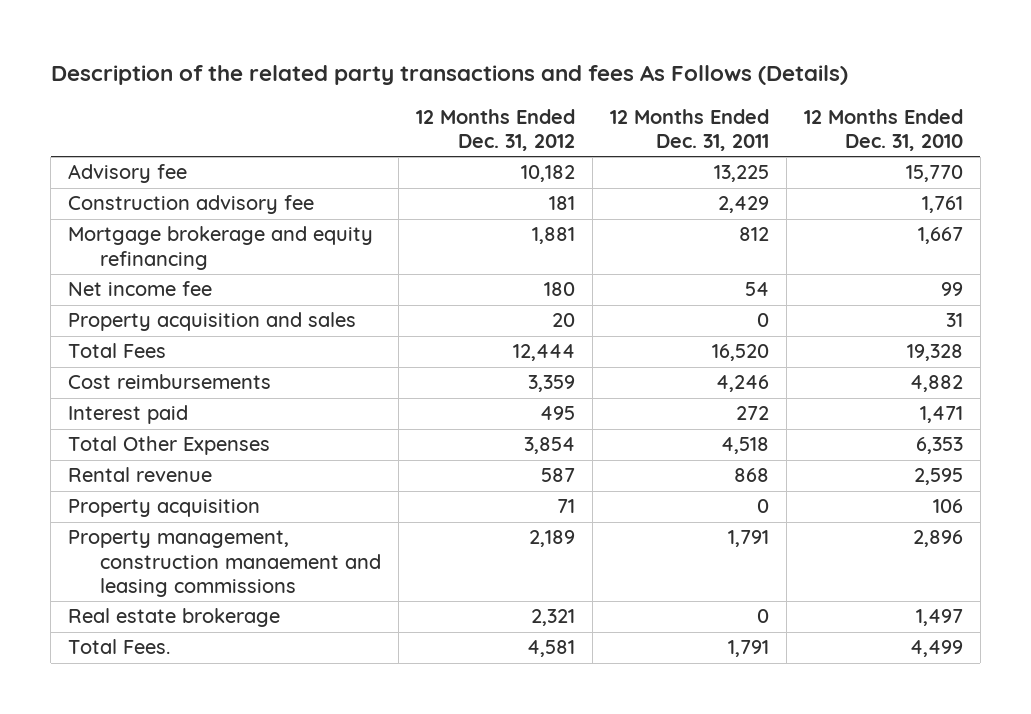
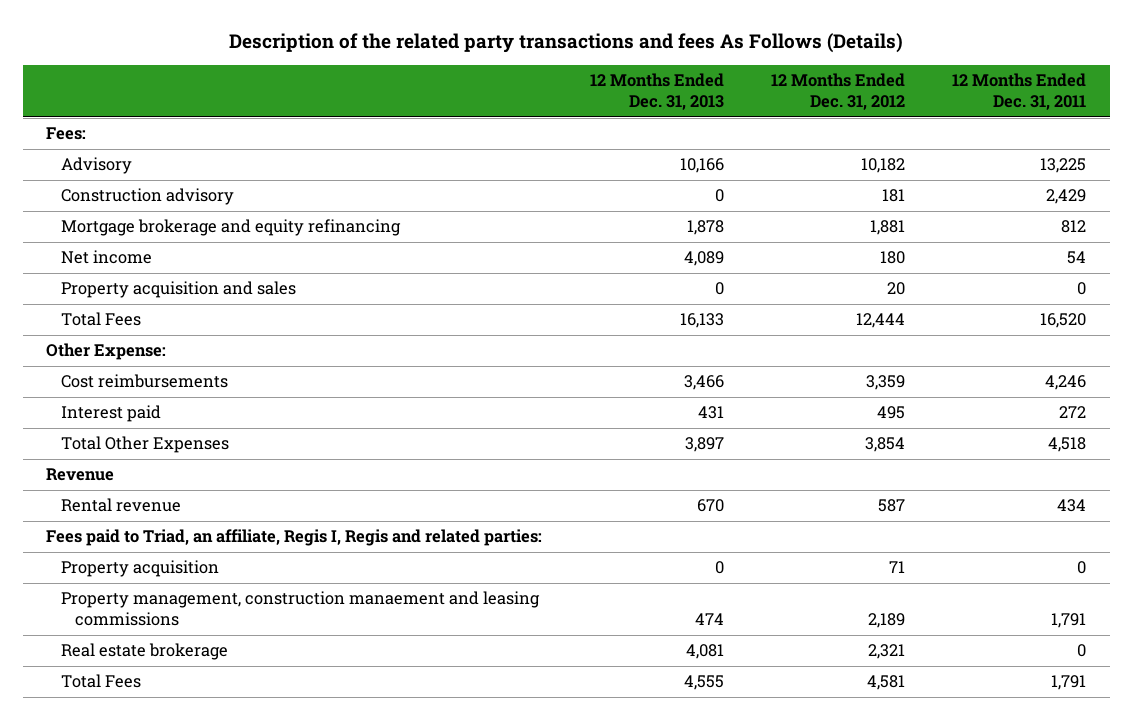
[803,108,963,152] 12 Months Ended Dec. 31, 2010 -> none
none -> [589,73,724,111] 12 Months Ended Dec. 31, 2013
none -> [46,127,87,141] Fees:
[68,164,188,184] Advisory fee -> [60,157,132,175] Advisory
[68,195,315,215] Construction advisory fee -> [60,188,234,206] Construction advisory
[68,281,213,297] Net income fee -> [60,250,152,265] Net income
none -> [46,343,167,361] Other Expense:
none -> [46,468,115,482] Revenue
[733,468,769,483] 868 -> [1057,499,1087,513] 434
none -> [46,529,543,547] Fees paid to Triad, an affiliate, Regis I, Regis and related parties:
[68,639,171,655] Total Fees. -> [60,674,141,689] Total Fees

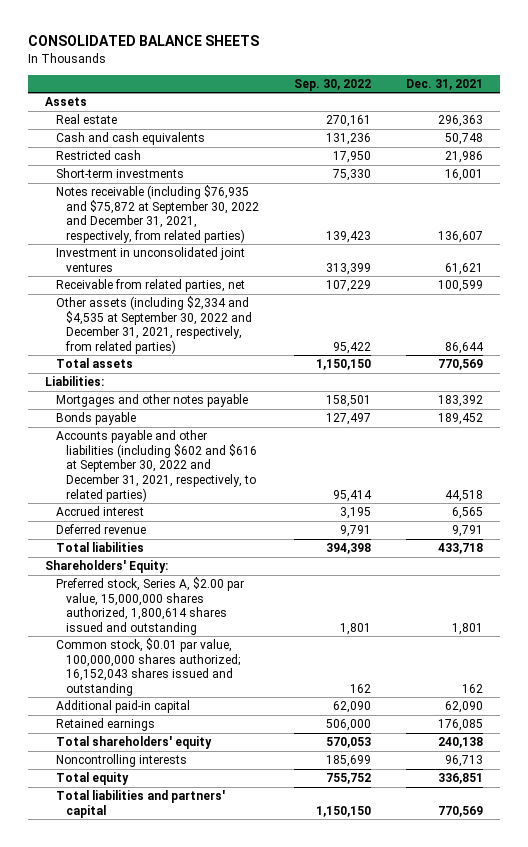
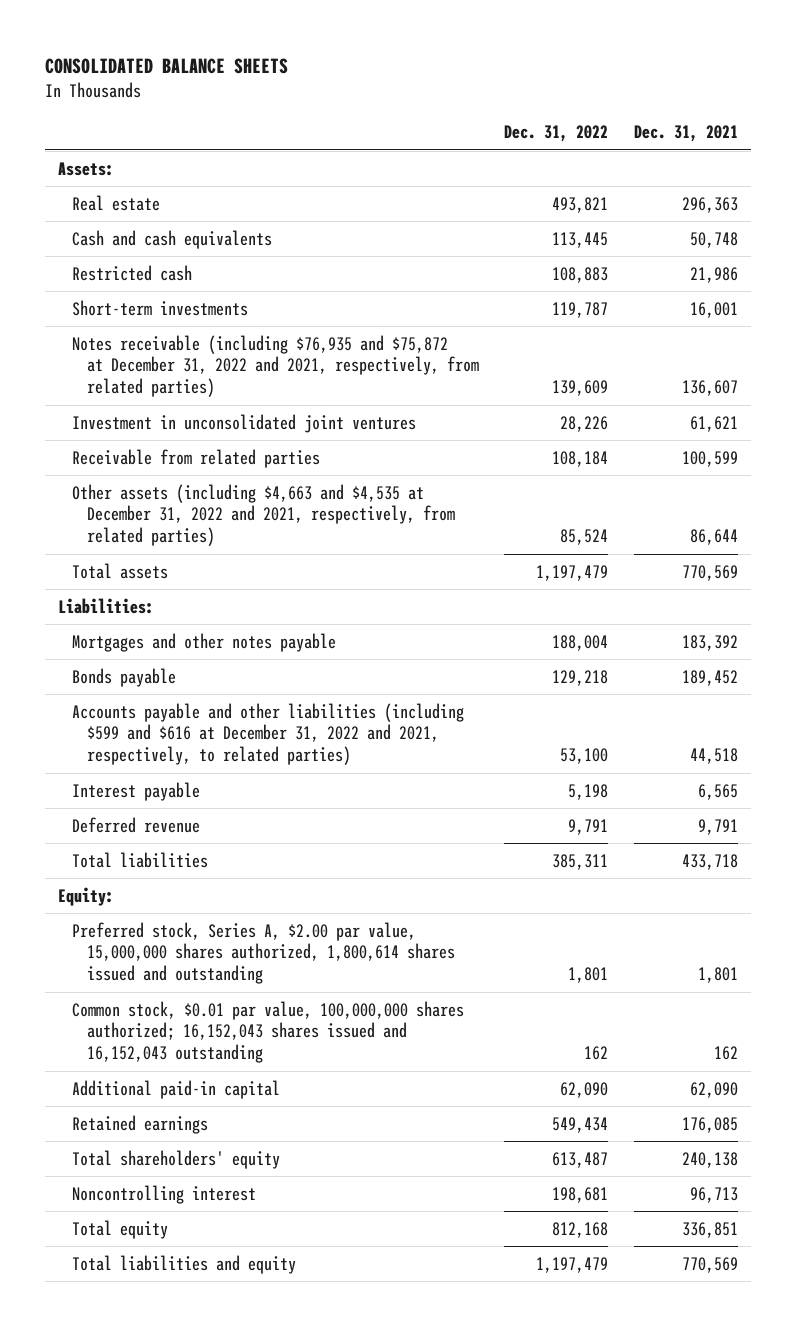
[294,78,372,91] Sep. 30, 2022 -> none
none -> [504,125,609,143] Dec. 31, 2022
[45,97,88,107] Assets -> [57,161,114,176] Assets:
[55,185,260,243] Notes receivable (including $76,935 and $75,872 at September 30, 2022 and December 31, 2021, respectively, from related parties) -> [72,334,479,397] Notes receivable (including $76,935 and $75,872 at December 31, 2022 and 2021, respectively, from related parties)
[55,279,245,293] Receivable from related parties, net -> [72,448,321,468] Receivable from related parties
[55,296,253,354] Other assets (including $2,334 and $4,535 at September 30, 2022 and December 31, 2021, respectively, from related parties) -> [72,483,455,546] Other assets (including $4,663 and $4,535 at December 31, 2022 and 2021, respectively, from related parties)
[55,430,258,502] Accounts payable and other liabilities (including $602 and $616 at September 30, 2022 and December 31, 2021, respectively, to related parties) -> [72,702,465,765] Accounts payable and other liabilities (including $599 and $616 at December 31, 2022 and 2021, respectively, to related parties)
[55,506,144,517] Accrued interest -> [72,781,201,801] Interest payable
[45,560,169,574] Shareholders' Equity: -> [57,886,114,906] Equity:
[55,638,241,696] Common stock, $0.01 par value, 100,000,000 shares authorized; 16,152,043 shares issued and outstanding -> [72,1000,465,1063] Common stock, $0.01 par value, 100,000,000 shares authorized; 16,152,043 shares issued and 16,152,043 outstanding
[55,754,187,768] Noncontrolling interests -> [72,1184,257,1204] Noncontrolling interest
[55,790,225,818] Total liabilities and partners' capital -> [72,1254,297,1274] Total liabilities and equity

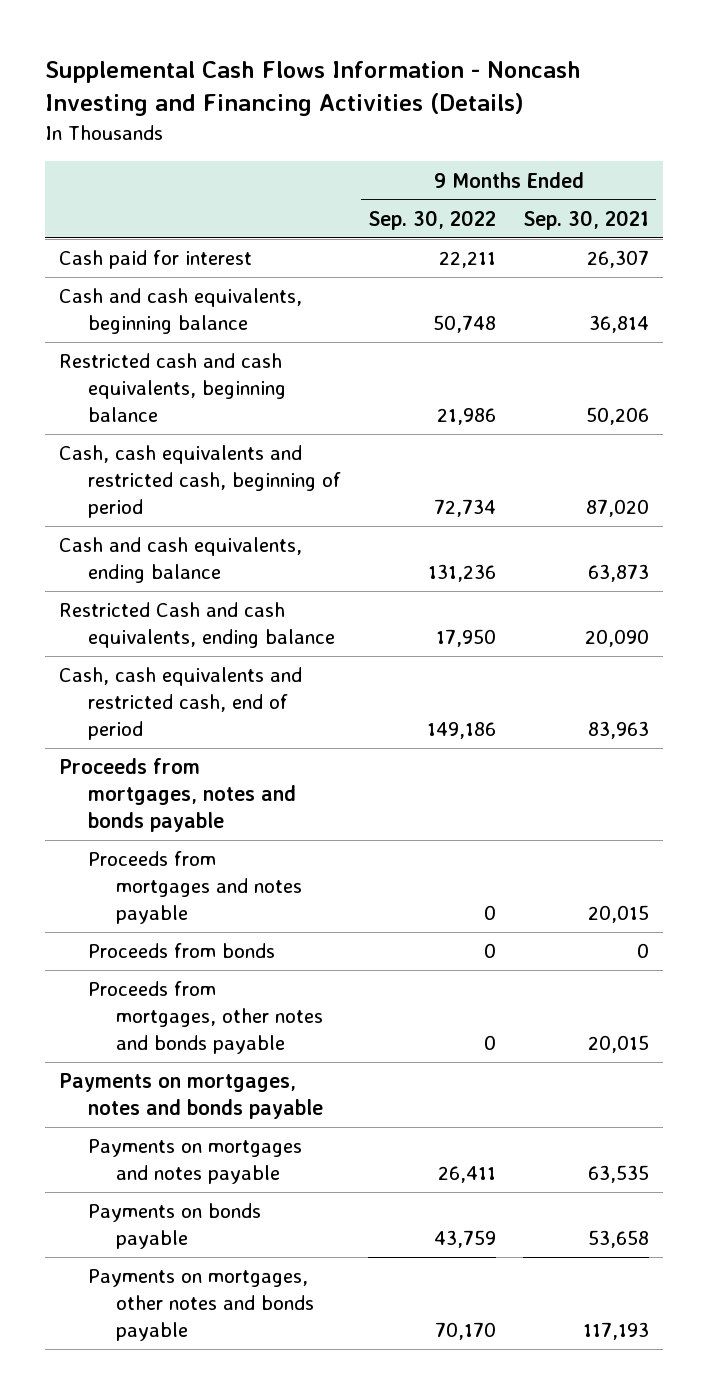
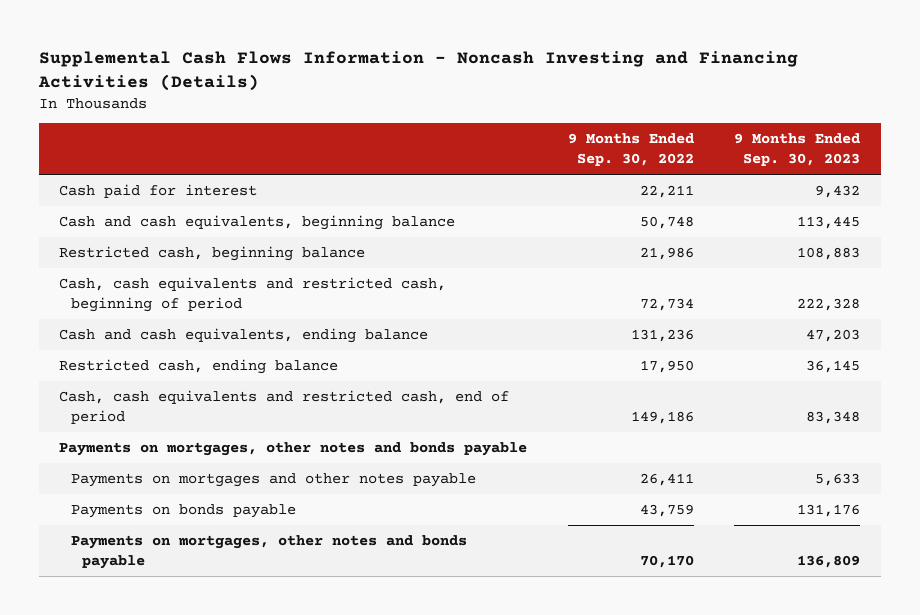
[523,209,650,230] Sep. 30, 2021 -> none
none -> [734,133,861,167] 9 Months Ended Sep. 30, 2023
[59,353,286,423] Restricted cash and cash equivalents, beginning balance -> [59,246,366,262] Restricted cash, beginning balance
[59,602,335,649] Restricted Cash and cash equivalents, ending balance -> [59,359,339,375] Restricted cash, ending balance
[59,758,296,833] Proceeds from mortgages, notes and bonds payable -> none
[87,851,303,925] Proceeds from mortgages and notes payable -> none
[87,943,275,959] Proceeds from bonds -> none
[87,981,324,1055] Proceeds from mortgages, other notes and bonds payable -> none
[59,1073,323,1120] Payments on mortgages, notes and bonds payable -> [59,442,528,457] Payments on mortgages, other notes and bonds payable
[87,1139,302,1185] Payments on mortgages and notes payable -> [70,473,476,488] Payments on mortgages and other notes payable

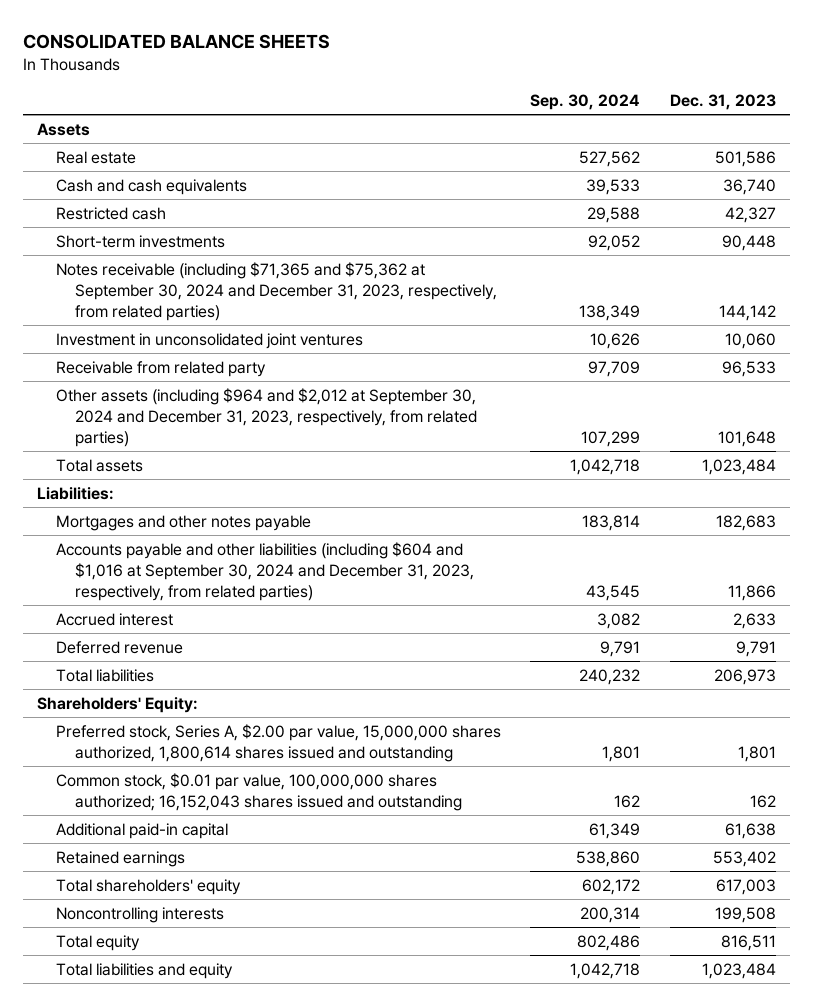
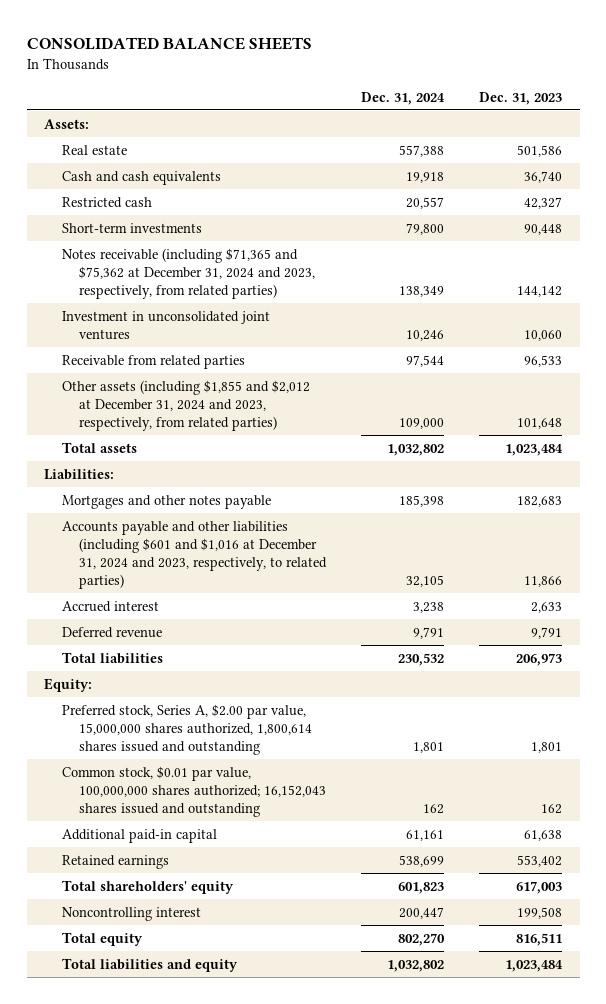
[530,93,641,110] Sep. 30, 2024 -> none
none -> [361,91,446,105] Dec. 31, 2024
[37,122,91,136] Assets -> [44,118,90,129] Assets:
[56,261,497,321] Notes receivable (including $71,365 and $75,362 at September 30, 2024 and December 31, 2023, respectively, from related parties) -> [61,247,315,299] Notes receivable (including $71,365 and $75,362 at December 31, 2024 and 2023, respectively, from related parties)
[56,360,267,377] Receivable from related party -> [61,354,245,369] Receivable from related parties
[56,387,477,447] Other assets (including $964 and $2,012 at September 30, 2024 and December 31, 2023, respectively, from related parties) -> [61,379,310,431] Other assets (including $1,855 and $2,012 at December 31, 2024 and 2023, respectively, from related parties)
[56,541,474,601] Accounts payable and other liabilities (including $604 and $1,016 at September 30, 2024 and December 31, 2023, respectively, from related parties) -> [61,520,327,590] Accounts payable and other liabilities (including $601 and $1,016 at December 31, 2024 and 2023, respectively, to related parties)
[37,696,199,713] Shareholders' Equity: -> [44,677,93,692] Equity:
[56,906,225,923] Noncontrolling interests -> [61,906,201,921] Noncontrolling interest

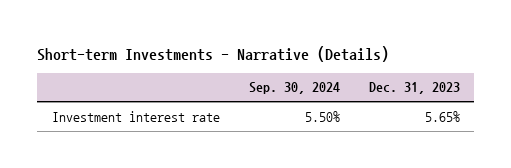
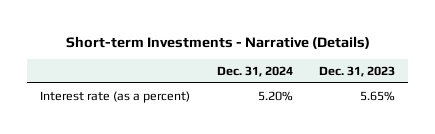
[248,82,340,95] Sep. 30, 2024 -> none
none -> [216,66,293,78] Dec. 31, 2024
[51,110,220,122] Investment interest rate -> [40,90,191,103] Interest rate (as a percent)

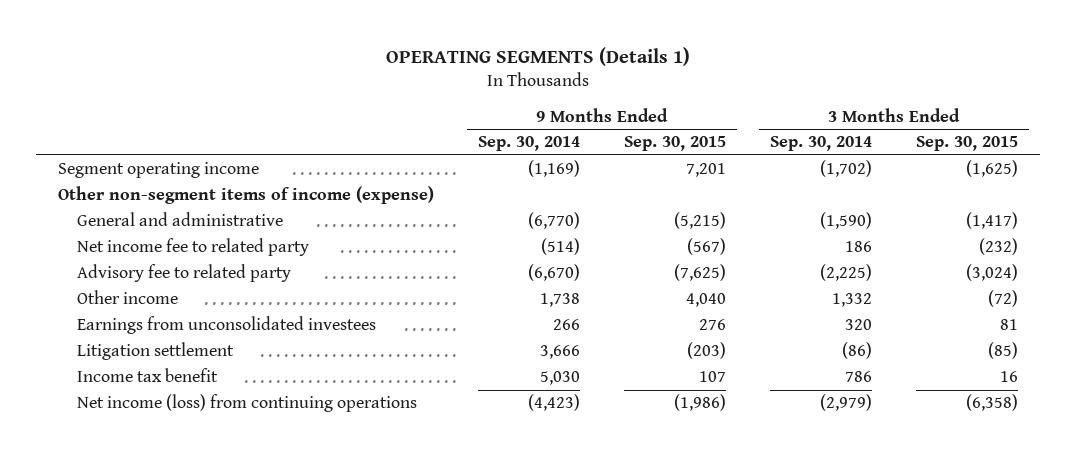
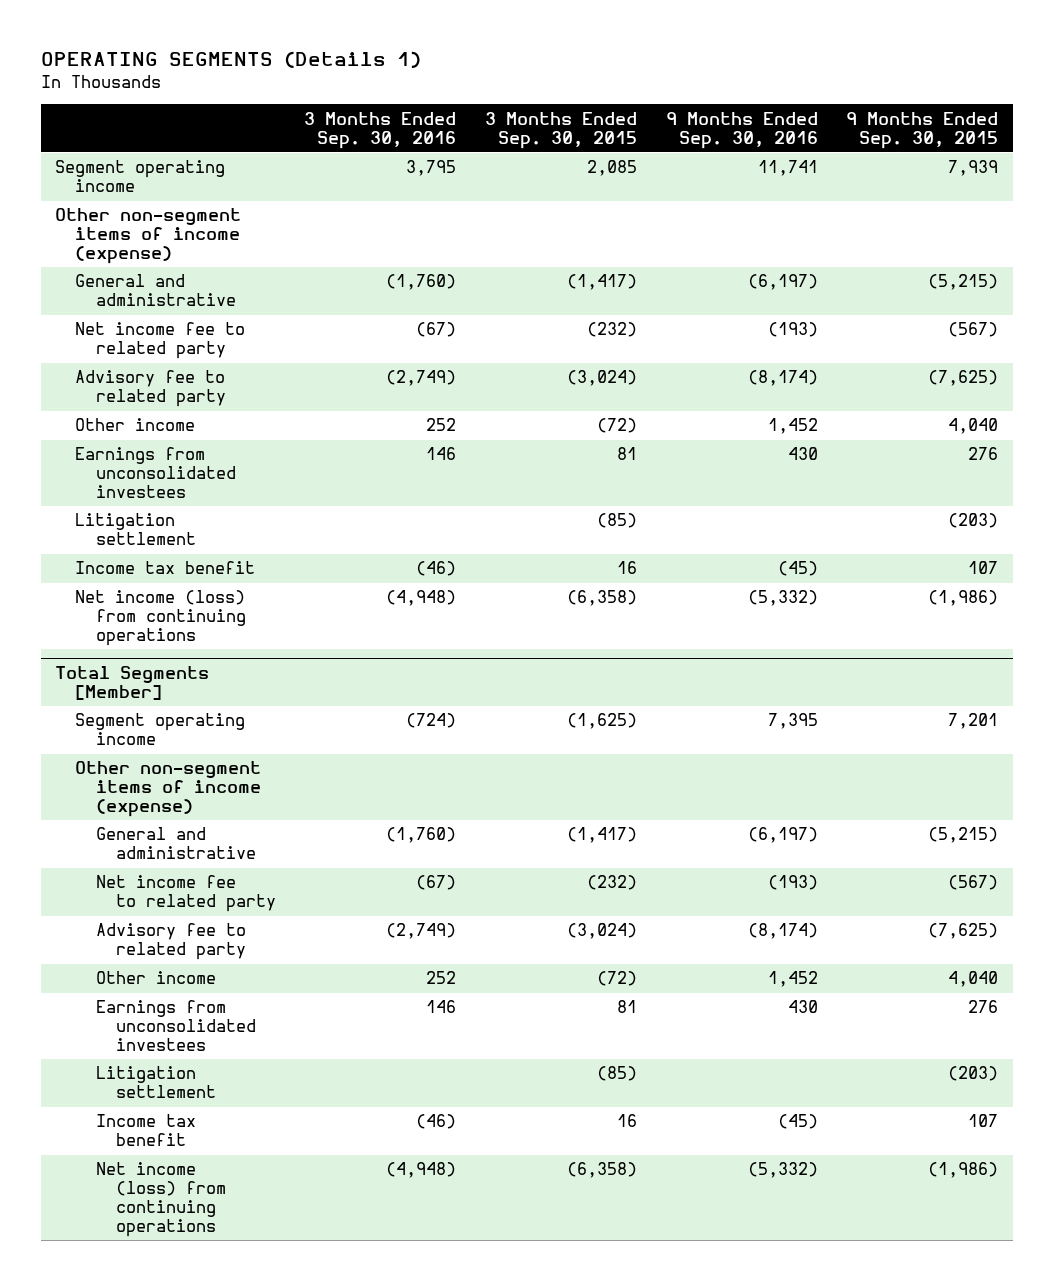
[478,136,581,152] Sep. 30, 2014 -> none
[770,136,873,152] Sep. 30, 2014 -> none
none -> [304,111,457,149] 3 Months Ended Sep. 30, 2016
none -> [665,111,818,149] 9 Months Ended Sep. 30, 2016
none -> [55,160,226,193] Segment operating income
none -> [55,208,242,265] Other non-segment items of income (expense)
none -> [75,274,236,307] General and administrative
none -> [75,322,246,360] Net income fee to related party
none -> [75,370,226,408] Advisory fee to related party
none -> [75,418,196,432] Other income
none -> [75,447,236,499] Earnings from unconsolidated investees
none -> [75,513,196,546] Litigation settlement
none -> [75,561,256,575] Income tax benefit
none -> [75,590,246,647] Net income (loss) from continuing operations
none -> [55,665,210,700] Total Segments [Member]

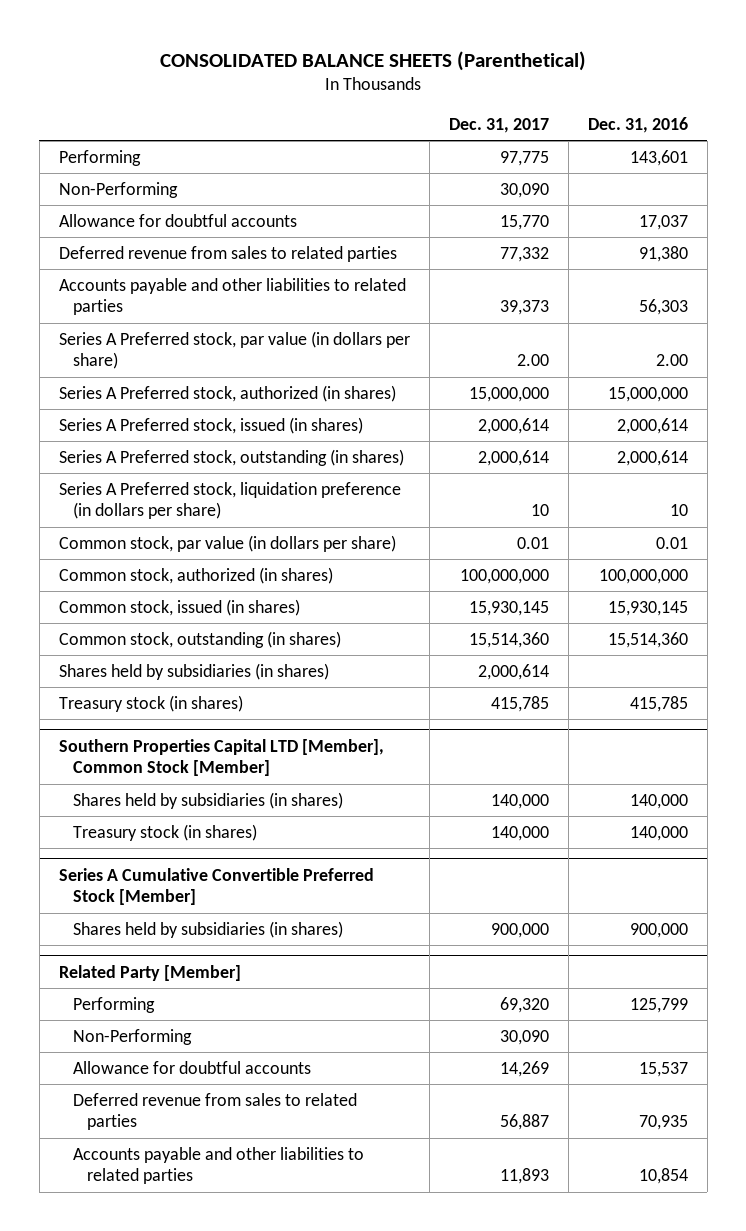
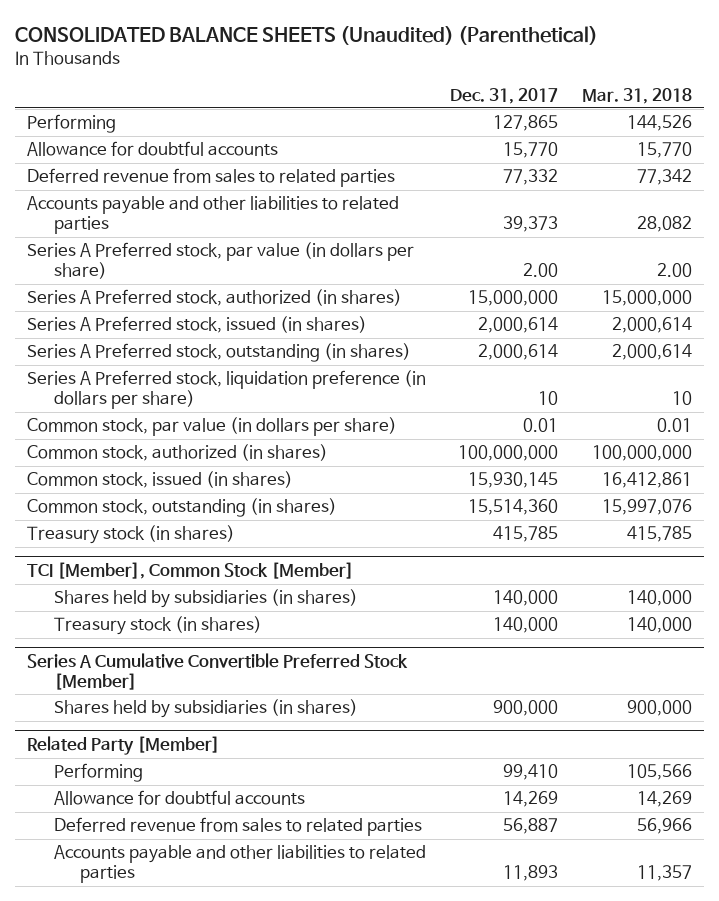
[160,50,587,71] CONSOLIDATED BALANCE SHEETS (Parenthetical) -> [15,25,599,45] CONSOLIDATED BALANCE SHEETS (Unaudited) (Parenthetical)
[587,116,688,133] Dec. 31, 2016 -> none
none -> [581,87,692,104] Mar. 31, 2018
[58,181,178,198] Non-Performing -> none
[499,150,549,166] 97,775 -> [493,115,559,132] 127,865
[58,662,329,680] Shares held by subsidiaries (in shares) -> none
[58,738,384,777] Southern Properties Capital LTD [Member], Common Stock [Member] -> none
none -> [27,562,355,580] TCI [Member], Common Stock [Member]
[72,1028,192,1045] Non-Performing -> none
[499,996,549,1013] 69,320 -> [503,764,559,781] 99,410

